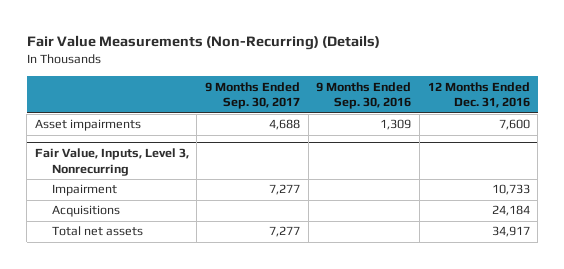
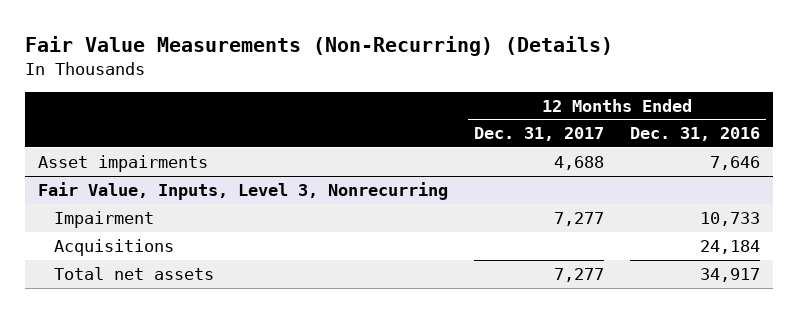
[205,81,301,110] 9 Months Ended Sep. 30, 2017 -> none
[316,81,412,110] 9 Months Ended Sep. 30, 2016 -> none
none -> [473,127,604,142] Dec. 31, 2017
[498,119,530,131] 7,600 -> [709,155,760,170] 7,646

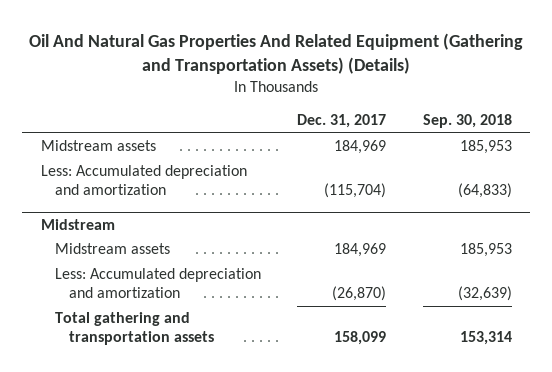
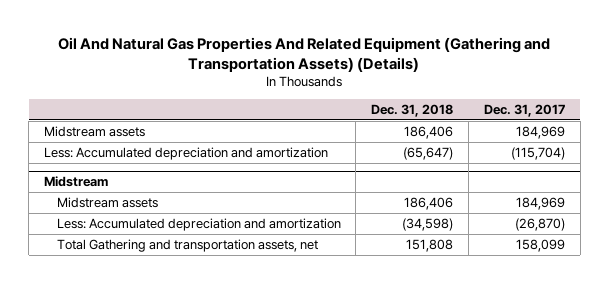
[422,114,512,129] Sep. 30, 2018 -> none
none -> [371,103,454,117] Dec. 31, 2018
[54,312,215,346] Total gathering and transportation assets -> [56,239,318,253] Total Gathering and transportation assets, net

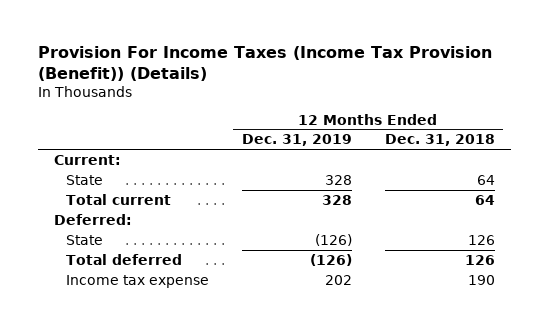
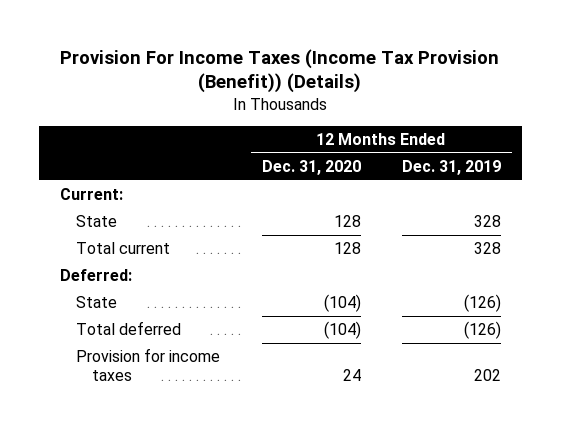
[384,134,495,147] Dec. 31, 2018 -> none
none -> [261,159,361,175] Dec. 31, 2020
[65,274,209,288] Income tax expense -> [75,348,220,381] Provision for income taxes

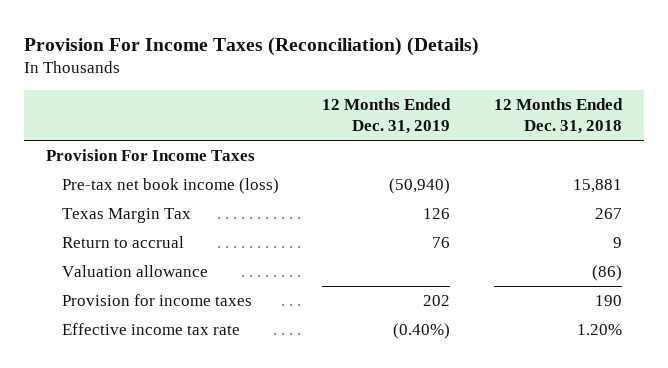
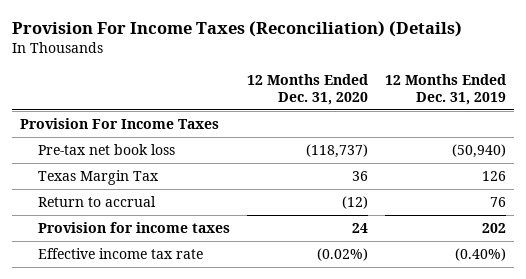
[494,97,624,135] 12 Months Ended Dec. 31, 2018 -> none
none -> [246,74,368,105] 12 Months Ended Dec. 31, 2020
[61,177,279,194] Pre-tax net book income (loss) -> [37,144,175,156] Pre-tax net book loss
[61,264,208,277] Valuation allowance -> none

